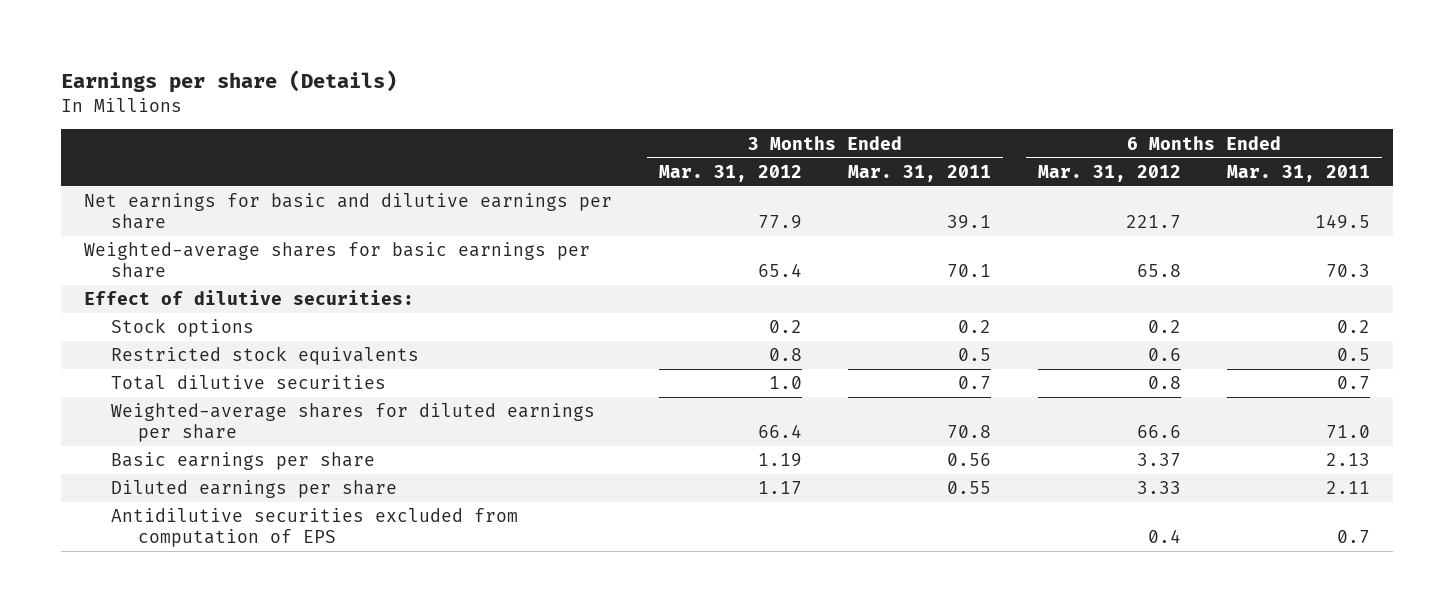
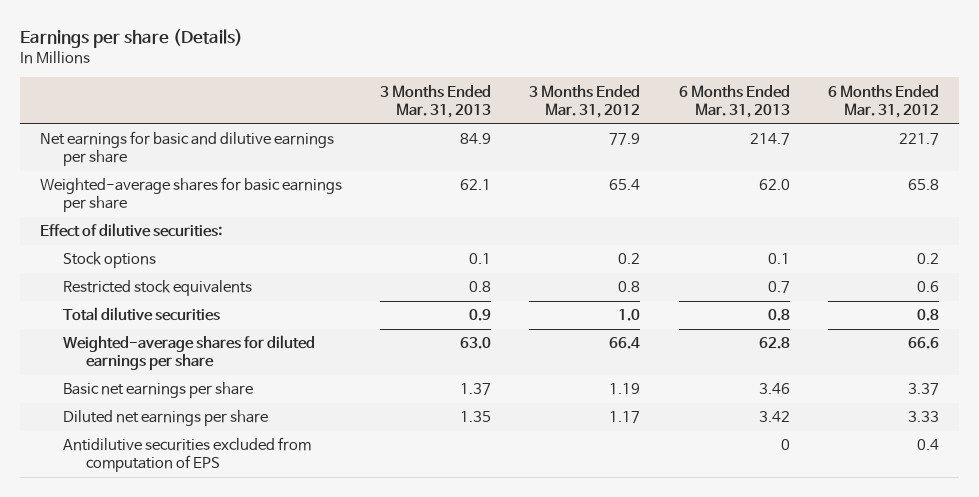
[848,164,992,182] Mar. 31, 2011 -> none
[1226,164,1370,182] Mar. 31, 2011 -> none
none -> [379,84,491,118] 3 Months Ended Mar. 31, 2013
none -> [678,84,790,118] 6 Months Ended Mar. 31, 2013
[111,452,376,471] Basic earnings per share -> [62,382,253,399] Basic net earnings per share
[111,480,398,499] Diluted earnings per share -> [62,410,268,427] Diluted net earnings per share

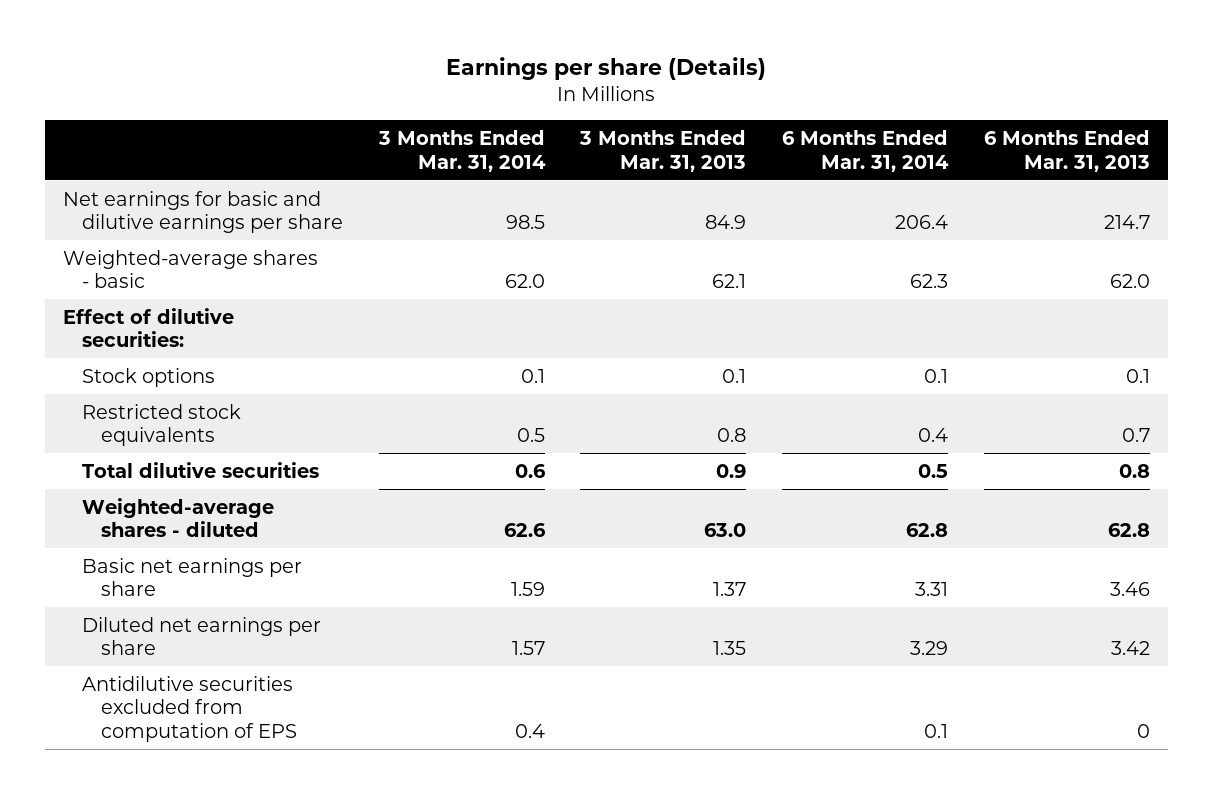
[529,84,641,118] 3 Months Ended Mar. 31, 2012 -> none
[828,84,940,118] 6 Months Ended Mar. 31, 2012 -> none
none -> [377,129,546,172] 3 Months Ended Mar. 31, 2014
none -> [782,129,950,172] 6 Months Ended Mar. 31, 2014
[39,177,342,213] Weighted-average shares for basic earnings per share -> [62,249,318,289] Weighted-average shares - basic
[62,335,315,371] Weighted-average shares for diluted earnings per share -> [81,497,274,538] Weighted-average shares - diluted

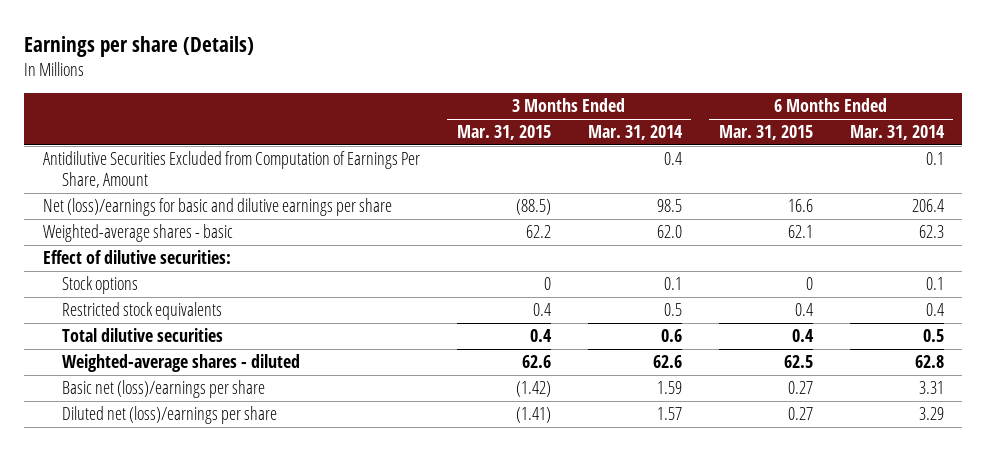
[579,129,747,172] 3 Months Ended Mar. 31, 2013 -> none
[983,129,1150,172] 6 Months Ended Mar. 31, 2013 -> none
none -> [456,125,551,141] Mar. 31, 2015
none -> [718,125,813,141] Mar. 31, 2015
none -> [42,151,420,189] Antidilutive Securities Excluded from Computation of Earnings Per Share, Amount
[62,190,343,234] Net earnings for basic and dilutive earnings per share -> [42,198,392,217] Net (loss)/earnings for basic and dilutive earnings per share
[81,675,297,743] Antidilutive securities excluded from computation of EPS -> none
[81,557,302,597] Basic net earnings per share -> [61,380,265,399] Basic net (loss)/earnings per share
[81,616,321,656] Diluted net earnings per share -> [61,406,277,425] Diluted net (loss)/earnings per share

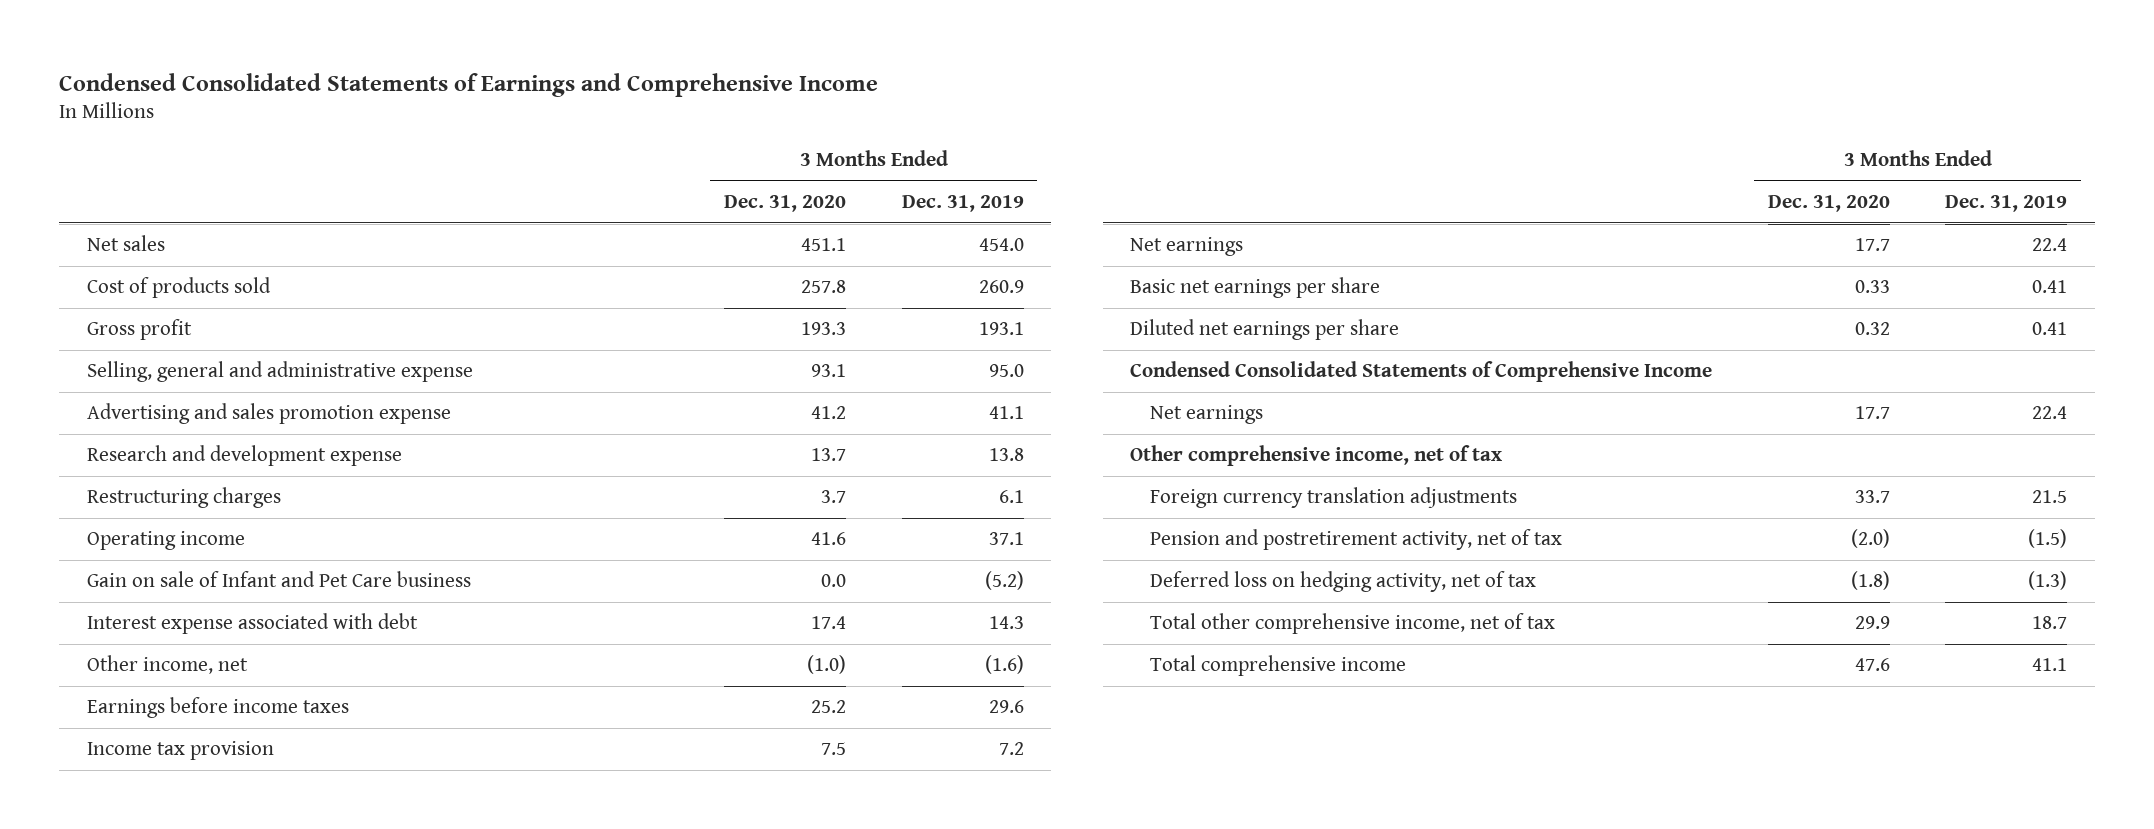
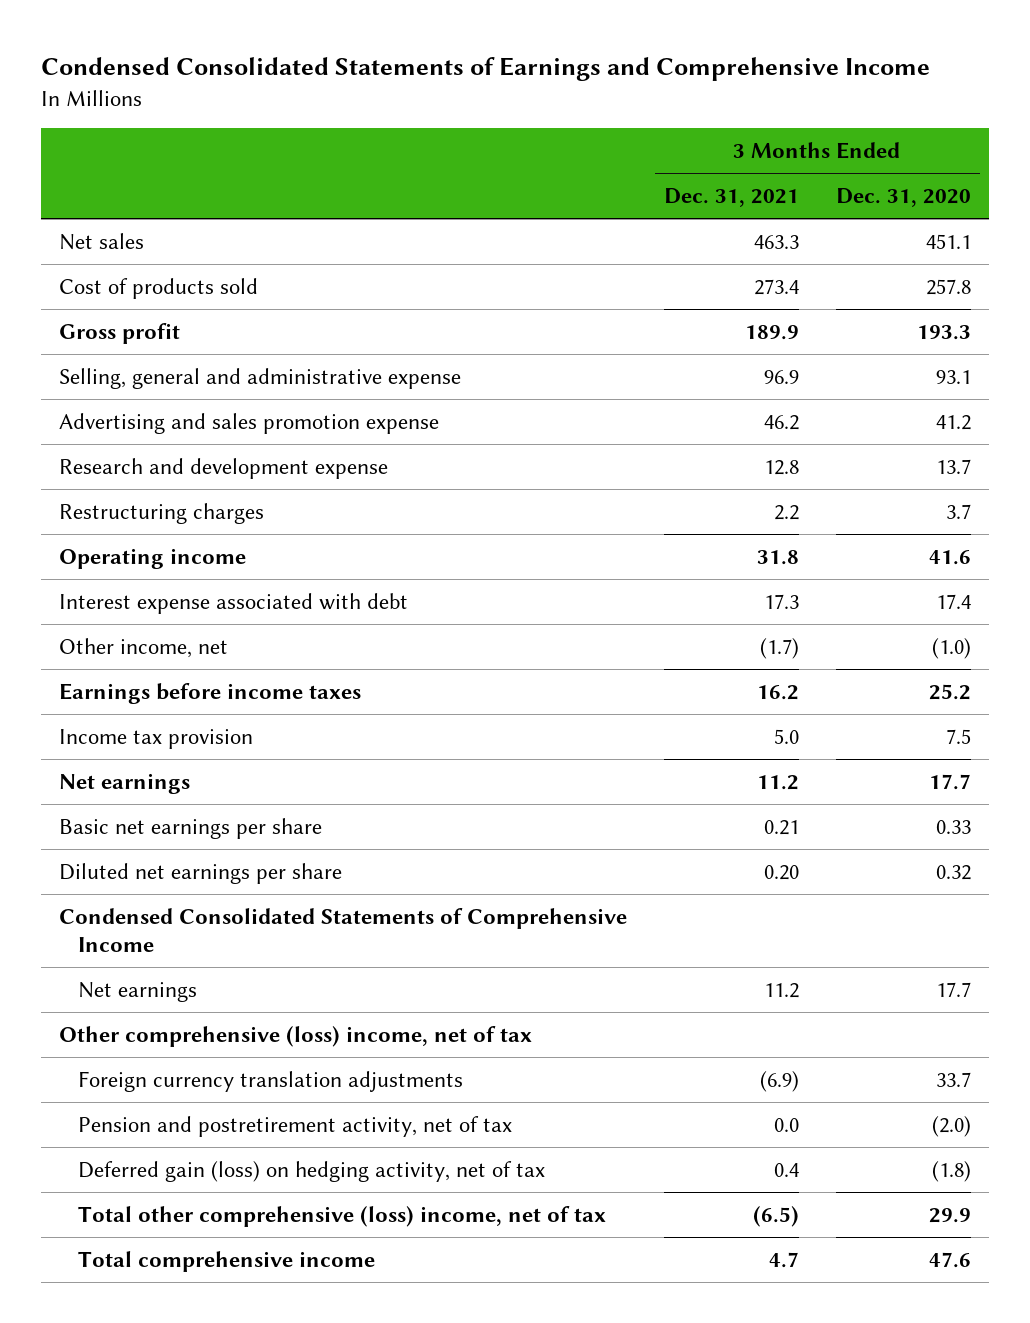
[901,195,1024,213] Dec. 31, 2019 -> none
none -> [663,187,799,207] Dec. 31, 2021
[86,571,471,588] Gain on sale of Infant and Pet Care business -> none
[1130,445,1503,467] Other comprehensive income, net of tax -> [59,1025,533,1047] Other comprehensive (loss) income, net of tax
[1149,571,1536,593] Deferred loss on hedging activity, net of tax -> [78,1160,546,1182] Deferred gain (loss) on hedging activity, net of tax
[1149,613,1555,635] Total other comprehensive income, net of tax -> [78,1205,607,1227] Total other comprehensive (loss) income, net of tax

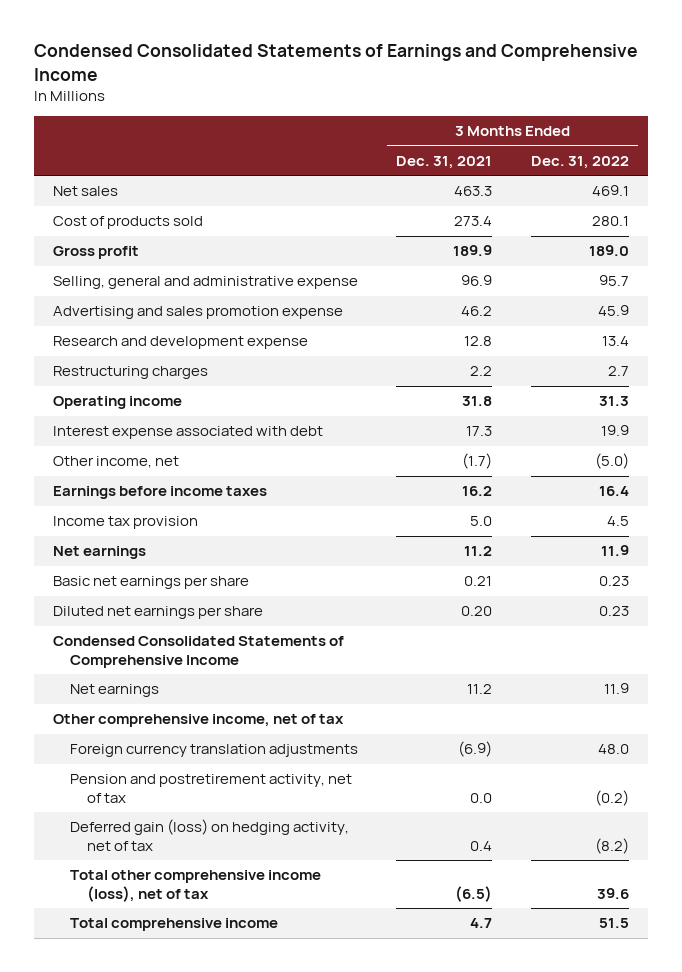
[835,187,971,207] Dec. 31, 2020 -> none
none -> [530,155,629,169] Dec. 31, 2022
[59,1025,533,1047] Other comprehensive (loss) income, net of tax -> [52,714,344,728] Other comprehensive income, net of tax
[78,1205,607,1227] Total other comprehensive (loss) income, net of tax -> [70,870,322,902] Total other comprehensive income (loss), net of tax

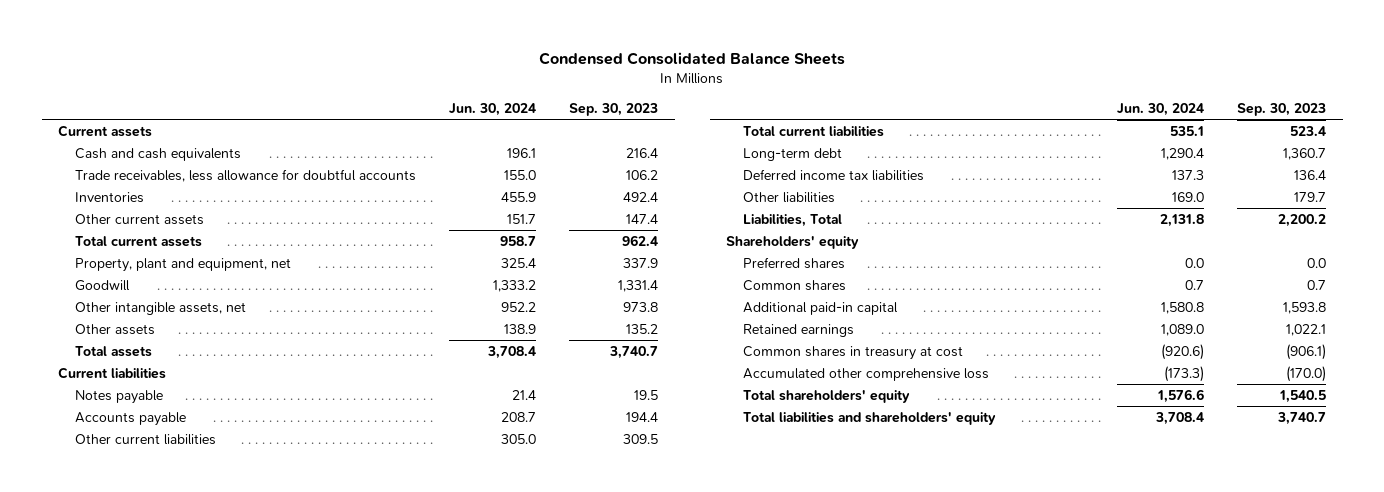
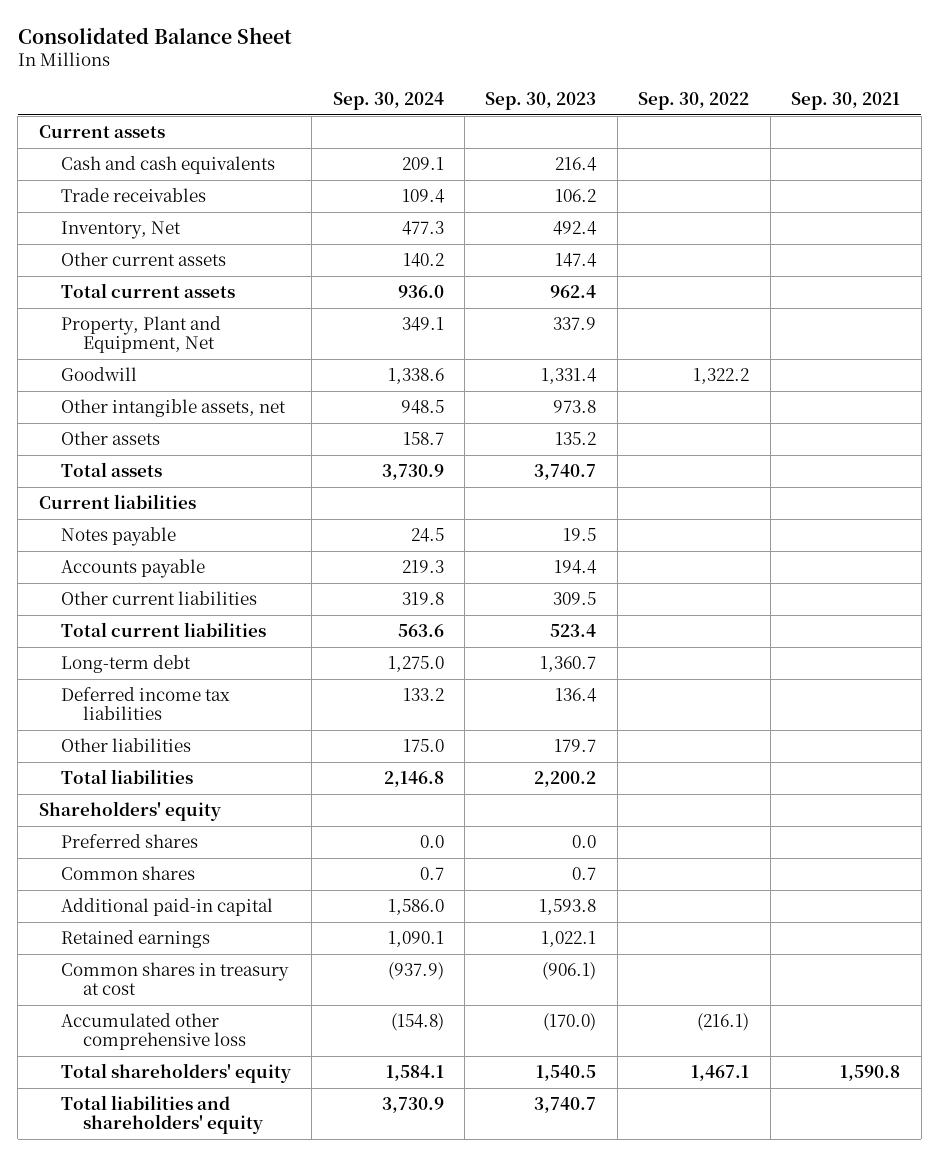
[539,51,846,65] Condensed Consolidated Balance Sheets -> [17,26,292,44] Consolidated Balance Sheet
[449,102,537,116] Jun. 30, 2024 -> none
none -> [332,92,444,111] Sep. 30, 2024
none -> [638,92,750,111] Sep. 30, 2022
none -> [791,92,901,111] Sep. 30, 2021
[75,168,417,182] Trade receivables, less allowance for doubtful accounts -> [60,188,206,203] Trade receivables
[75,191,145,203] Inventories -> [60,221,181,240] Inventory, Net
[75,257,292,272] Property, plant and equipment, net -> [60,316,221,354] Property, Plant and Equipment, Net
[743,213,843,227] Liabilities, Total -> [60,769,193,785] Total liabilities

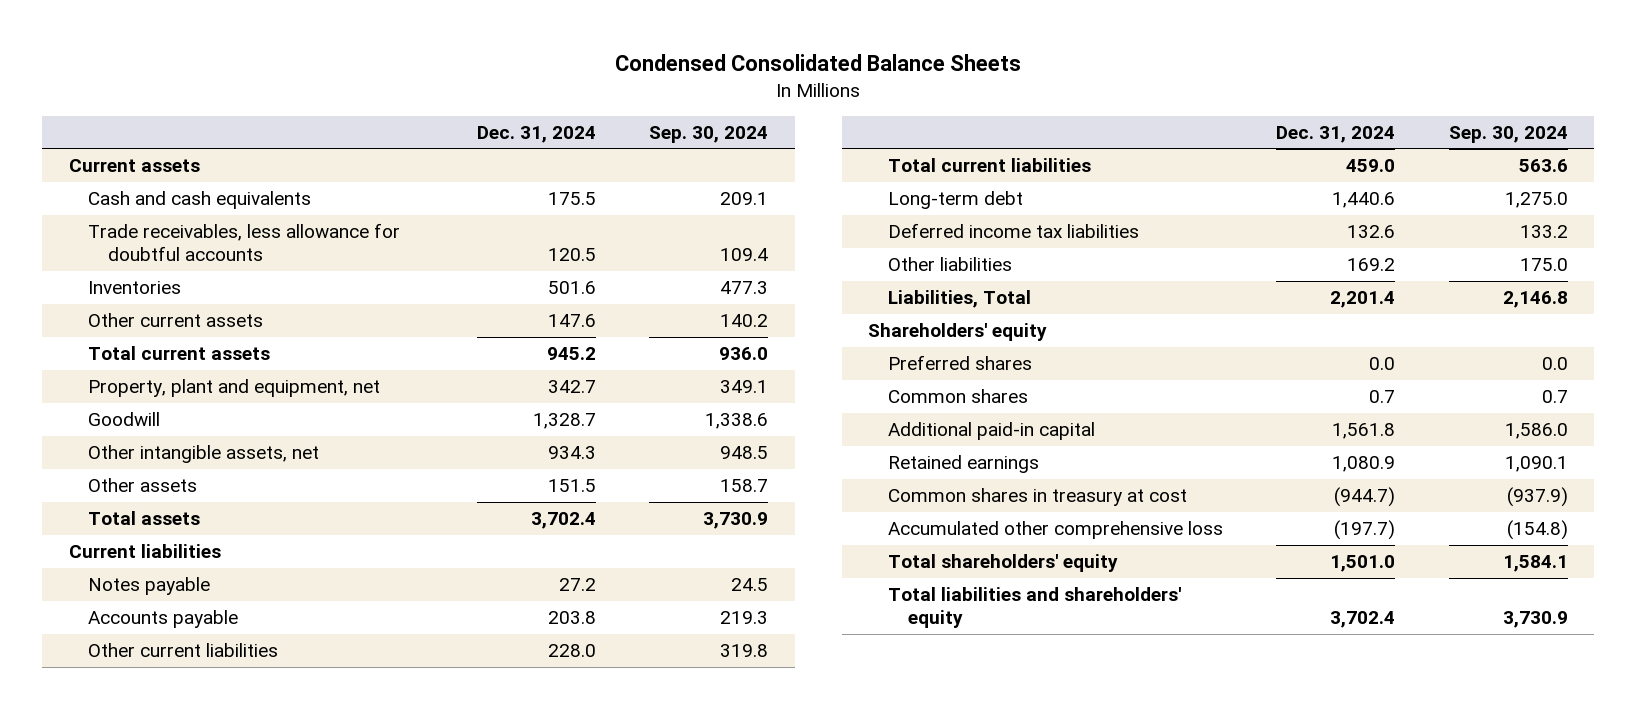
[17,26,292,44] Consolidated Balance Sheet -> [615,54,1022,72] Condensed Consolidated Balance Sheets
[485,92,597,111] Sep. 30, 2023 -> none
[638,92,750,111] Sep. 30, 2022 -> none
[791,92,901,111] Sep. 30, 2021 -> none
none -> [476,125,596,143] Dec. 31, 2024
[60,188,206,203] Trade receivables -> [88,222,401,262] Trade receivables, less allowance for doubtful accounts
[60,221,181,240] Inventory, Net -> [88,280,182,294] Inventories
[60,316,221,354] Property, Plant and Equipment, Net -> [88,378,381,397] Property, plant and equipment, net
[60,769,193,785] Total liabilities -> [888,289,1032,308] Liabilities, Total

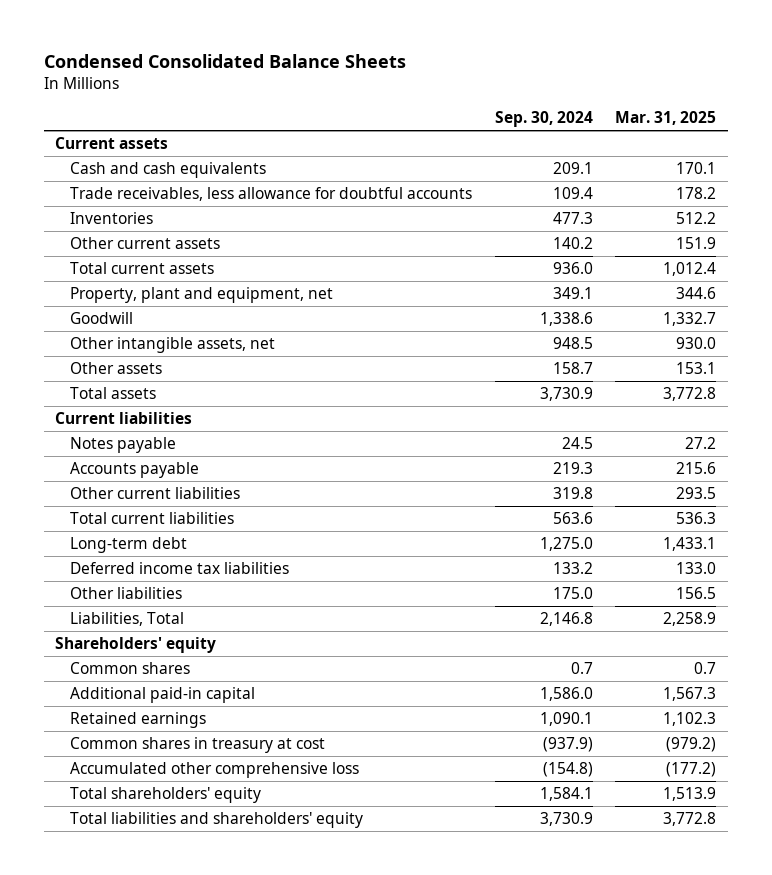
[476,125,596,143] Dec. 31, 2024 -> none
none -> [615,111,717,126] Mar. 31, 2025
[888,354,1033,370] Preferred shares -> none

